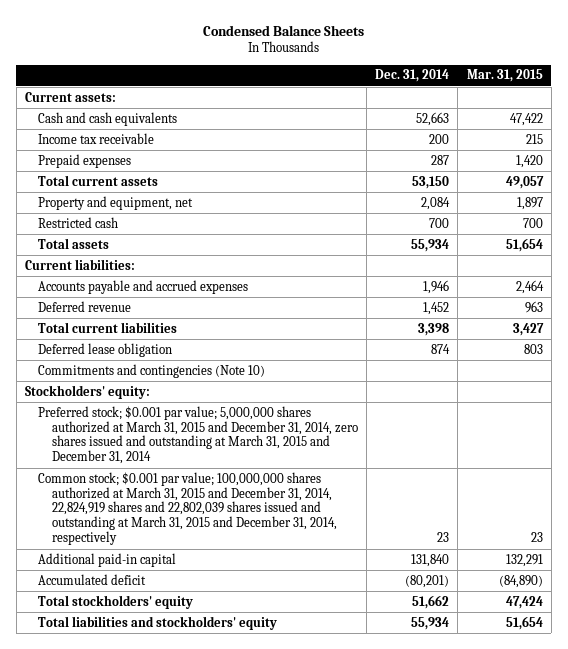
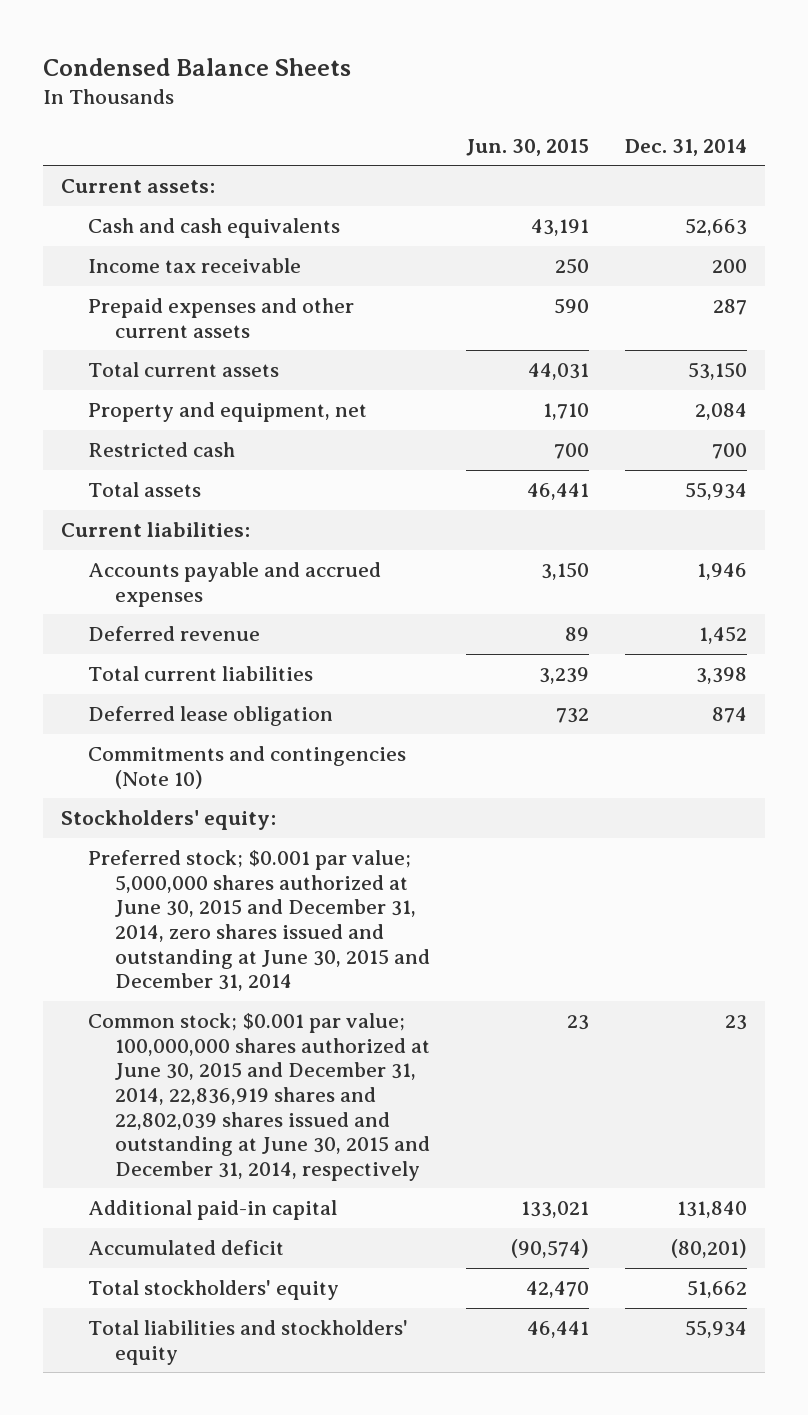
[466,69,543,83] Mar. 31, 2015 -> none
none -> [465,138,589,156] Jun. 30, 2015
[38,153,132,168] Prepaid expenses -> [87,298,354,338] Prepaid expenses and other current assets
[38,405,358,465] Preferred stock; $0.001 par value; 5,000,000 shares authorized at March 31, 2015 and December 31, 2014, zero shares issued and outstanding at March 31, 2015 and December 31, 2014 -> [87,850,430,992] Preferred stock; $0.001 par value; 5,000,000 shares authorized at June 30, 2015 and December 31, 2014, zero shares issued and outstanding at June 30, 2015 and December 31, 2014
[38,471,337,546] Common stock; $0.001 par value; 100,000,000 shares authorized at March 31, 2015 and December 31, 2014, 22,824,919 shares and 22,802,039 shares issued and outstanding at March 31, 2015 and December 31, 2014, respectively -> [87,1013,430,1181] Common stock; $0.001 par value; 100,000,000 shares authorized at June 30, 2015 and December 31, 2014, 22,836,919 shares and 22,802,039 shares issued and outstanding at June 30, 2015 and December 31, 2014, respectively

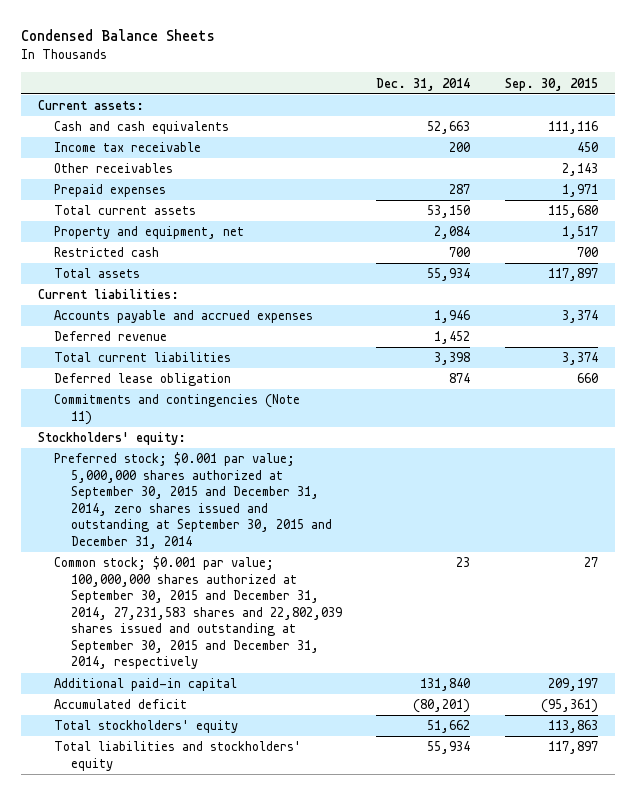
[465,138,589,156] Jun. 30, 2015 -> none
none -> [504,77,598,91] Sep. 30, 2015
none -> [54,163,174,174] Other receivables
[87,298,354,338] Prepaid expenses and other current assets -> [54,184,167,198] Prepaid expenses
[87,746,406,789] Commitments and contingencies (Note 10) -> [54,394,301,425] Commitments and contingencies (Note 11)
[87,850,430,992] Preferred stock; $0.001 par value; 5,000,000 shares authorized at June 30, 2015 and December 31, 2014, zero shares issued and outstanding at June 30, 2015 and December 31, 2014 -> [54,452,332,549] Preferred stock; $0.001 par value; 5,000,000 shares authorized at September 30, 2015 and December 31, 2014, zero shares issued and outstanding at September 30, 2015 and December 31, 2014
[87,1013,430,1181] Common stock; $0.001 par value; 100,000,000 shares authorized at June 30, 2015 and December 31, 2014, 22,836,919 shares and 22,802,039 shares issued and outstanding at June 30, 2015 and December 31, 2014, respectively -> [54,556,342,670] Common stock; $0.001 par value; 100,000,000 shares authorized at September 30, 2015 and December 31, 2014, 27,231,583 shares and 22,802,039 shares issued and outstanding at September 30, 2015 and December 31, 2014, respectively

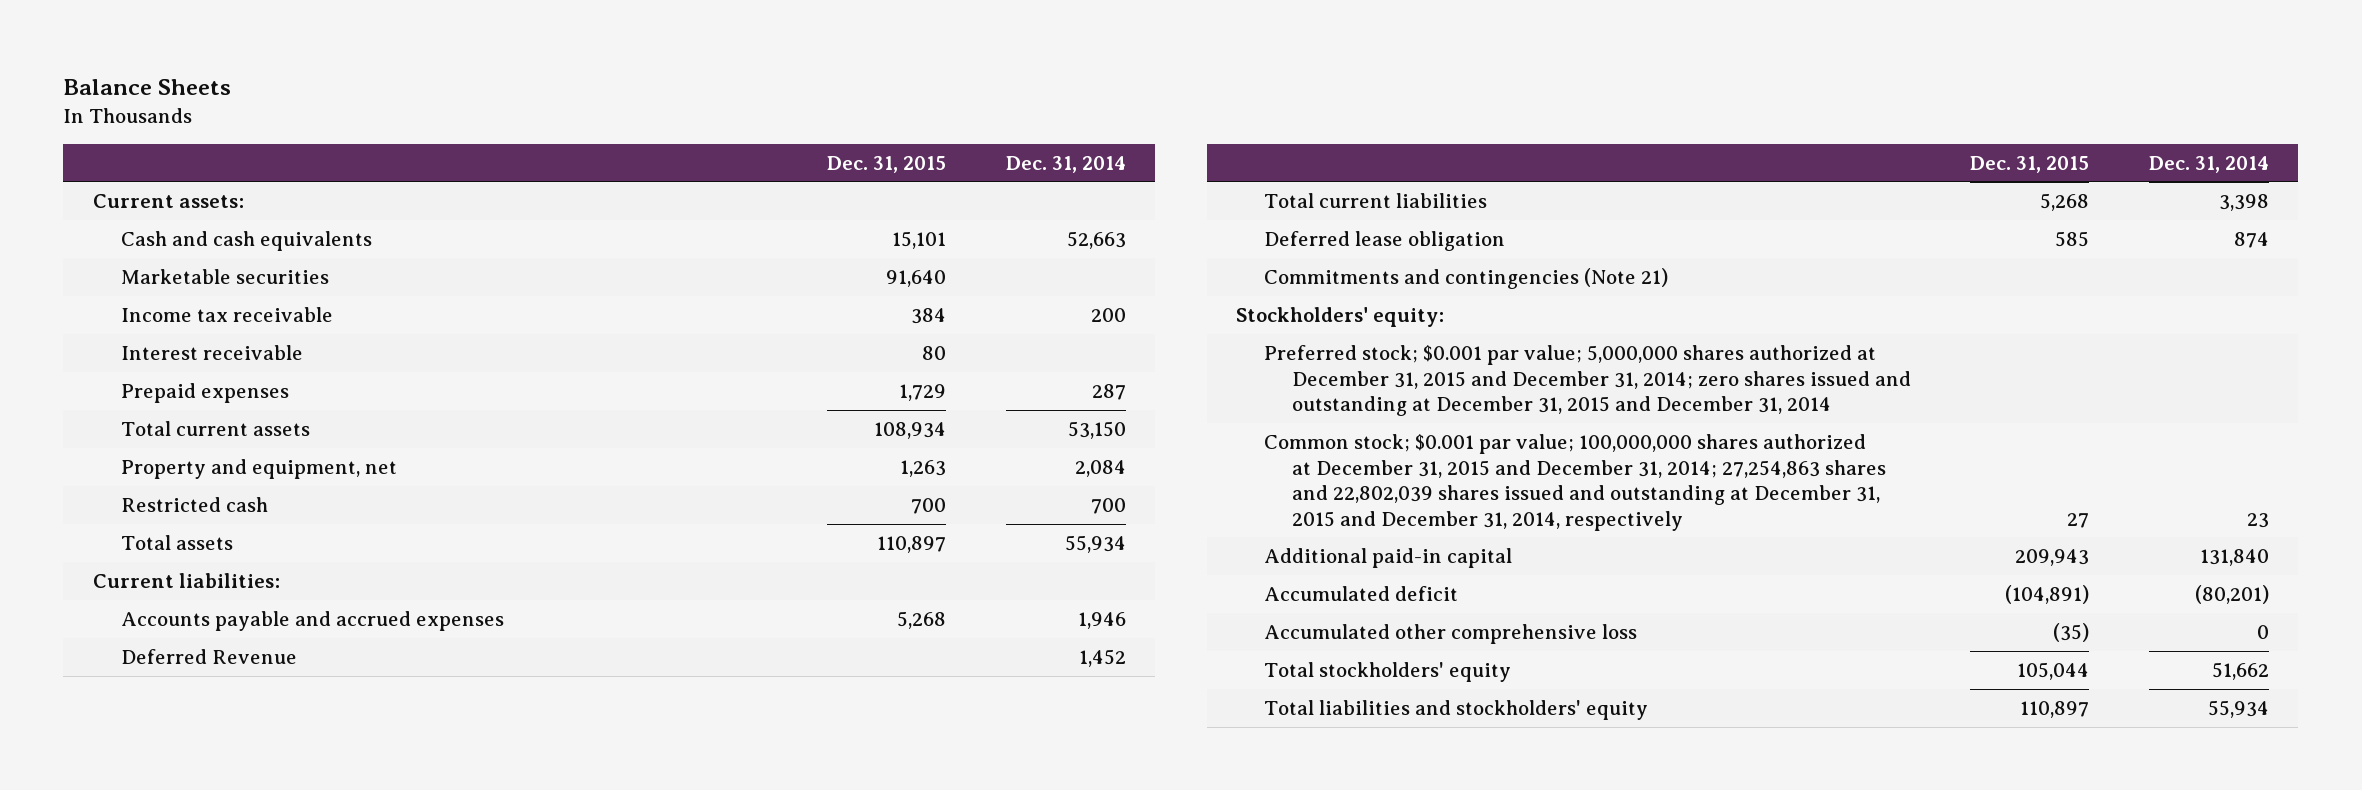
[20,29,215,42] Condensed Balance Sheets -> [63,79,232,96] Balance Sheets
[504,77,598,91] Sep. 30, 2015 -> none
none -> [827,155,947,173] Dec. 31, 2015
none -> [120,269,329,285] Marketable securities
[54,163,174,174] Other receivables -> none
none -> [120,345,303,361] Interest receivable
[54,331,168,342] Deferred revenue -> [120,649,297,665] Deferred Revenue
[54,394,301,425] Commitments and contingencies (Note 11) -> [1264,268,1669,290] Commitments and contingencies (Note 21)
[54,452,332,549] Preferred stock; $0.001 par value; 5,000,000 shares authorized at September 30, 2015 and December 31, 2014, zero shares issued and outstanding at September 30, 2015 and December 31, 2014 -> [1264,345,1911,417] Preferred stock; $0.001 par value; 5,000,000 shares authorized at December 31, 2015 and December 31, 2014; zero shares issued and outstanding at December 31, 2015 and December 31, 2014
[54,556,342,670] Common stock; $0.001 par value; 100,000,000 shares authorized at September 30, 2015 and December 31, 2014, 27,231,583 shares and 22,802,039 shares issued and outstanding at September 30, 2015 and December 31, 2014, respectively -> [1264,434,1886,531] Common stock; $0.001 par value; 100,000,000 shares authorized at December 31, 2015 and December 31, 2014; 27,254,863 shares and 22,802,039 shares issued and outstanding at December 31, 2015 and December 31, 2014, respectively
none -> [1264,624,1638,645] Accumulated other comprehensive loss

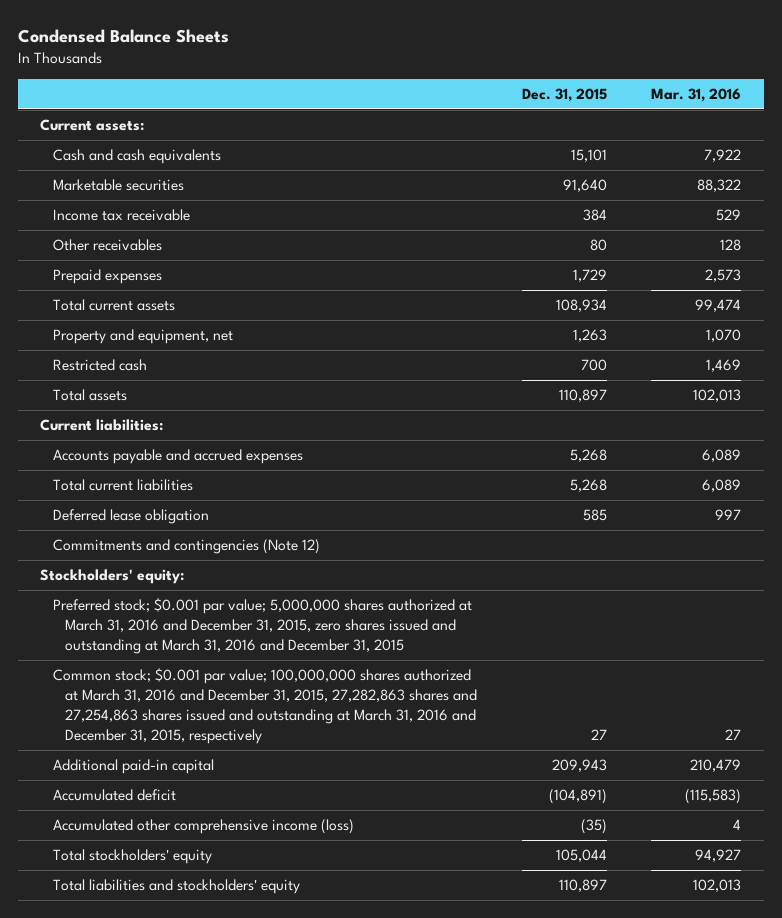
[63,79,232,96] Balance Sheets -> [17,29,229,44] Condensed Balance Sheets
[1005,155,1126,173] Dec. 31, 2014 -> none
none -> [651,87,742,102] Mar. 31, 2016
[120,345,303,361] Interest receivable -> none
none -> [52,239,162,252] Other receivables
[120,649,297,665] Deferred Revenue -> none
[1264,268,1669,290] Commitments and contingencies (Note 21) -> [52,539,320,555] Commitments and contingencies (Note 12)
[1264,345,1911,417] Preferred stock; $0.001 par value; 5,000,000 shares authorized at December 31, 2015 and December 31, 2014; zero shares issued and outstanding at December 31, 2015 and December 31, 2014 -> [52,598,472,654] Preferred stock; $0.001 par value; 5,000,000 shares authorized at March 31, 2016 and December 31, 2015, zero shares issued and outstanding at March 31, 2016 and December 31, 2015
[1264,434,1886,531] Common stock; $0.001 par value; 100,000,000 shares authorized at December 31, 2015 and December 31, 2014; 27,254,863 shares and 22,802,039 shares issued and outstanding at December 31, 2015 and December 31, 2014, respectively -> [52,668,477,744] Common stock; $0.001 par value; 100,000,000 shares authorized at March 31, 2016 and December 31, 2015, 27,282,863 shares and 27,254,863 shares issued and outstanding at March 31, 2016 and December 31, 2015, respectively
[1264,624,1638,645] Accumulated other comprehensive loss -> [52,819,354,835] Accumulated other comprehensive income (loss)

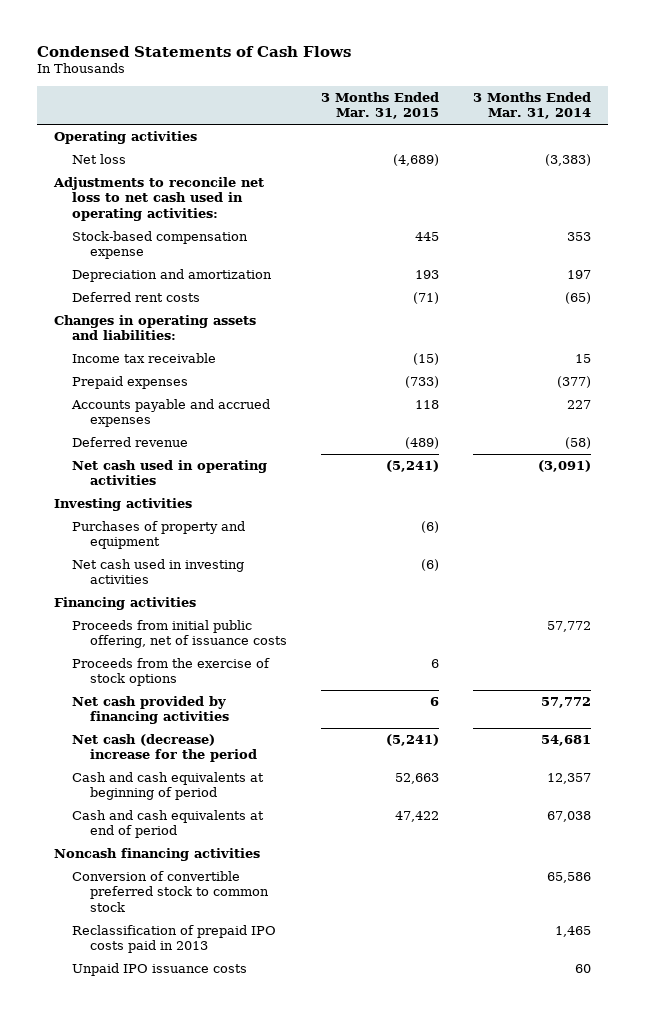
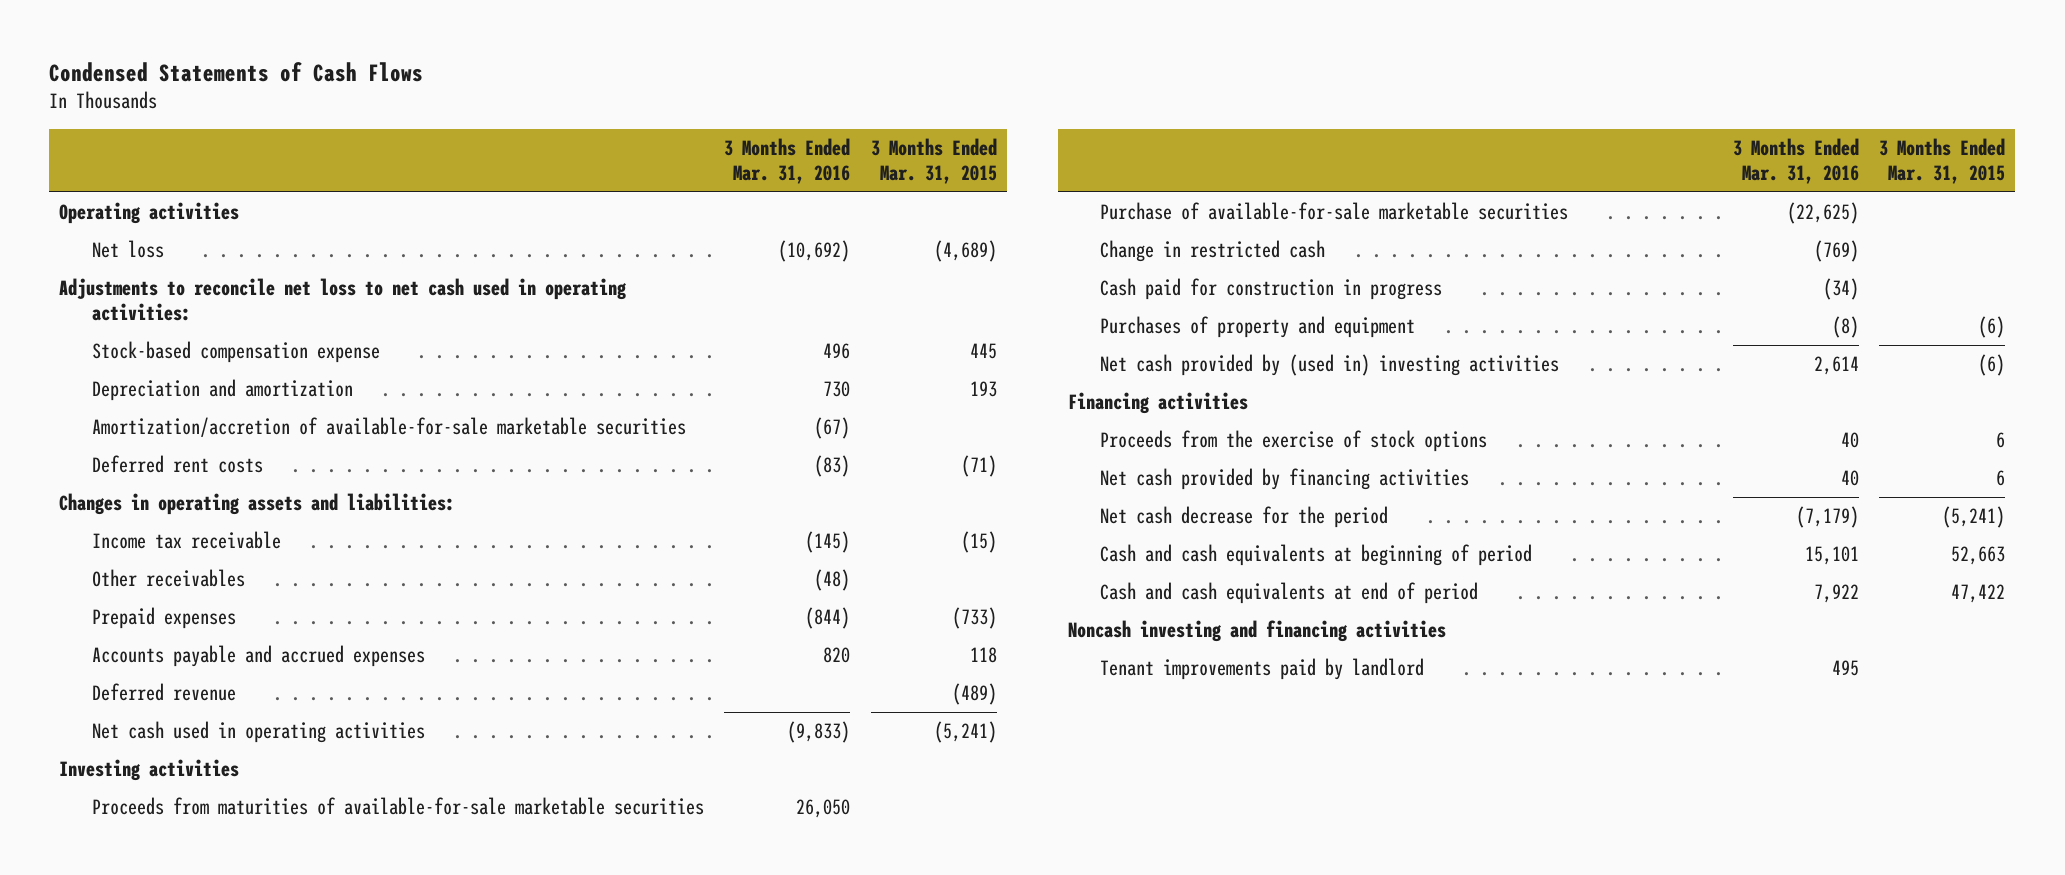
[472,92,591,120] 3 Months Ended Mar. 31, 2014 -> none
none -> [724,137,851,185] 3 Months Ended Mar. 31, 2016
none -> [91,417,686,438] Amortization/accretion of available-for-sale marketable securities
none -> [91,569,245,588] Other receivables
none -> [91,797,704,816] Proceeds from maturities of available-for-sale marketable securities
none -> [1100,202,1569,221] Purchase of available-for-sale marketable securities
none -> [1100,240,1326,263] Change in restricted cash
none -> [1100,278,1443,301] Cash paid for construction in progress
[72,559,245,585] Net cash used in investing activities -> [1100,354,1560,377] Net cash provided by (used in) investing activities
[72,620,288,649] Proceeds from initial public offering, net of issuance costs -> none
[72,734,258,763] Net cash (decrease) increase for the period -> [1100,506,1389,529] Net cash decrease for the period
[72,871,270,912] Conversion of convertible preferred stock to common stock -> none
[72,925,277,954] Reclassification of prepaid IPO costs paid in 2013 -> none
[72,963,248,977] Unpaid IPO issuance costs -> none
[53,848,260,862] Noncash financing activities -> [1068,620,1447,643] Noncash investing and financing activities
none -> [1100,658,1425,681] Tenant improvements paid by landlord

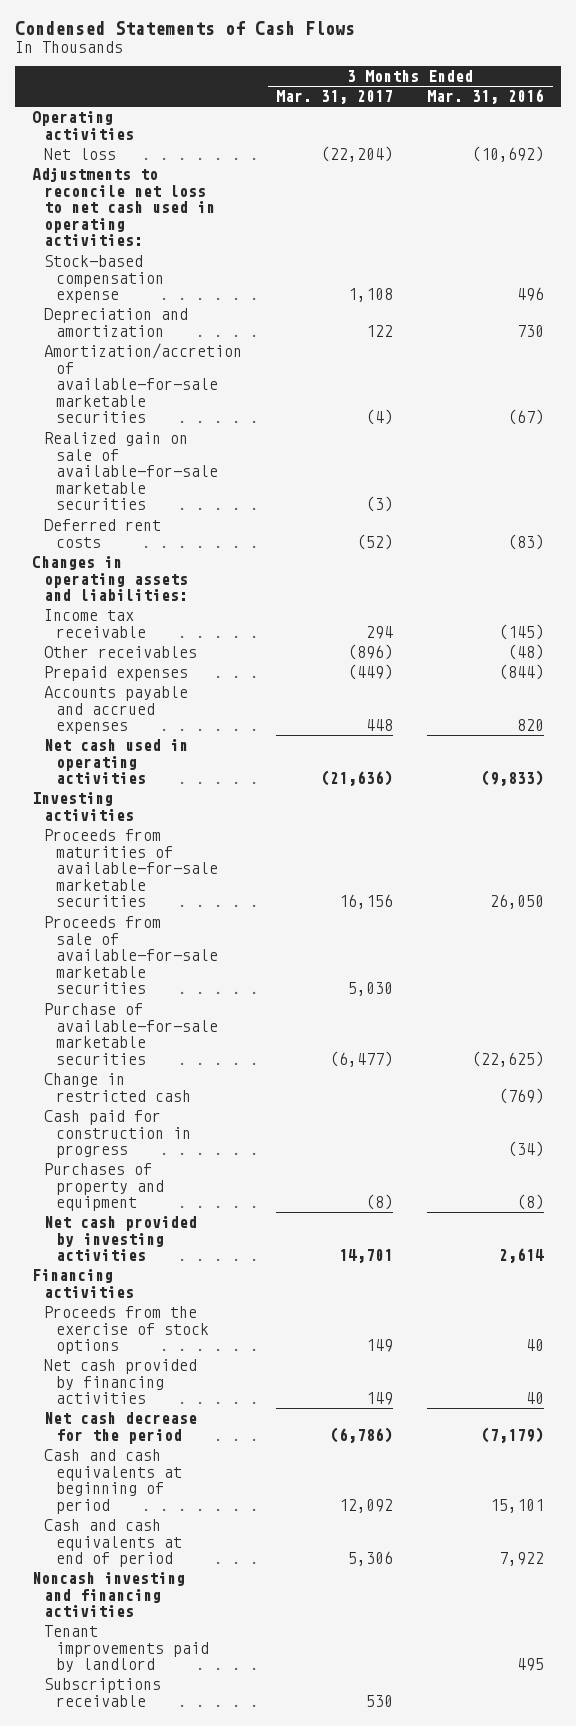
[870,137,997,185] 3 Months Ended Mar. 31, 2015 -> none
none -> [276,90,394,105] Mar. 31, 2017
none -> [43,432,218,511] Realized gain on sale of available-for-sale marketable securities
[91,683,236,702] Deferred revenue -> none
none -> [43,916,218,995] Proceeds from sale of available-for-sale marketable securities
[1100,354,1560,377] Net cash provided by (used in) investing activities -> [43,1216,197,1262] Net cash provided by investing activities
none -> [43,1678,161,1707] Subscriptions receivable

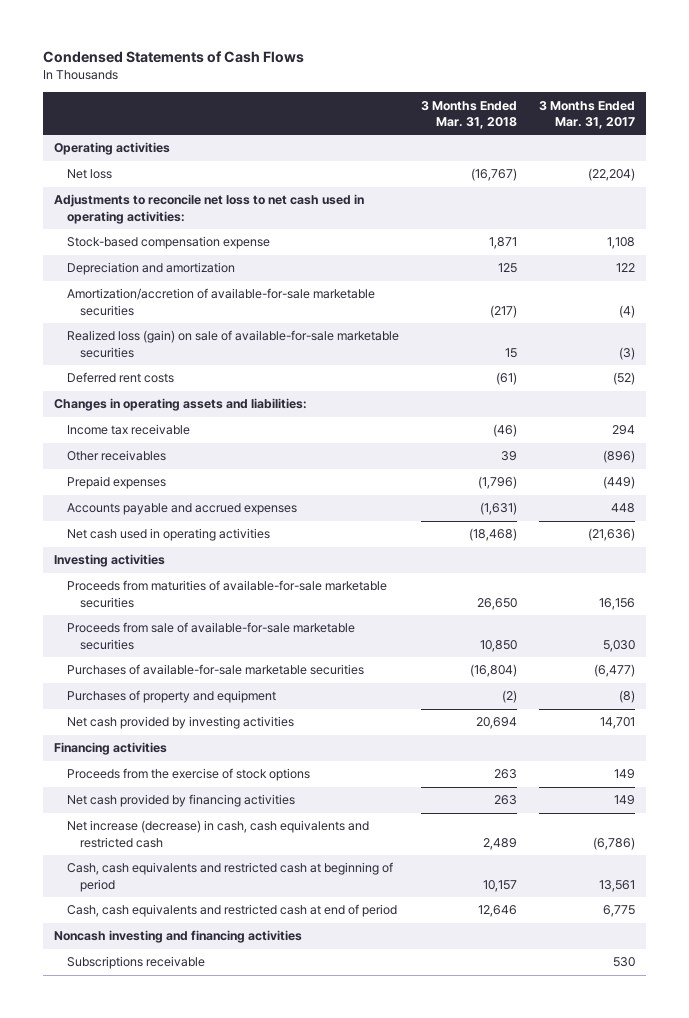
[427,89,545,105] Mar. 31, 2016 -> none
none -> [421,100,518,129] 3 Months Ended Mar. 31, 2018
[43,432,218,511] Realized gain on sale of available-for-sale marketable securities -> [66,330,399,358] Realized loss (gain) on sale of available-for-sale marketable securities
[43,1073,191,1102] Change in restricted cash -> none
[43,1110,191,1159] Cash paid for construction in progress -> none
[43,1003,218,1065] Purchase of available-for-sale marketable securities -> [66,664,364,676] Purchases of available-for-sale marketable securities
[43,1412,197,1444] Net cash decrease for the period -> [66,820,369,848] Net increase (decrease) in cash, cash equivalents and restricted cash
[43,1449,182,1514] Cash and cash equivalents at beginning of period -> [66,862,393,892] Cash, cash equivalents and restricted cash at beginning of period
[339,1498,394,1513] 12,092 -> [599,879,636,892] 13,561
[43,1519,182,1568] Cash and cash equivalents at end of period -> [66,904,397,918] Cash, cash equivalents and restricted cash at end of period
[348,1551,394,1567] 5,306 -> [603,905,636,918] 6,775
[43,1625,209,1673] Tenant improvements paid by landlord -> none

